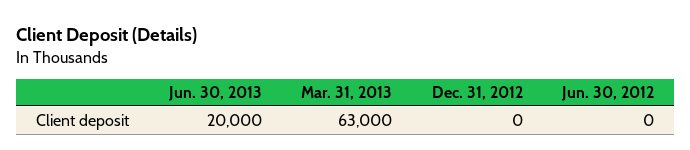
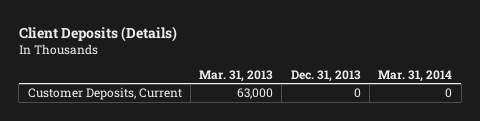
[16,26,198,46] Client Deposit (Details) -> [18,25,177,42] Client Deposits (Details)
[167,85,262,101] Jun. 30, 2013 -> none
[431,85,523,100] Dec. 31, 2012 -> none
[561,85,655,101] Jun. 30, 2012 -> none
none -> [290,69,361,82] Dec. 31, 2013
none -> [378,69,453,82] Mar. 31, 2014
[35,114,130,131] Client deposit -> [27,87,182,101] Customer Deposits, Current

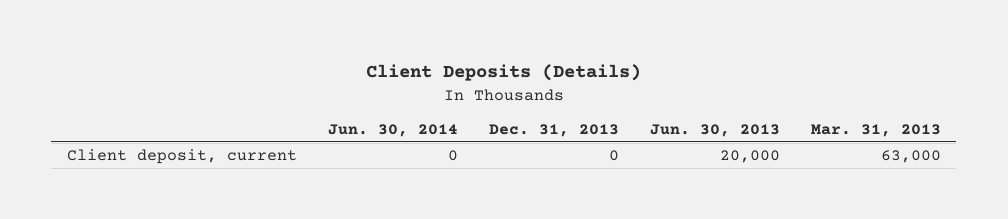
[378,69,453,82] Mar. 31, 2014 -> none
none -> [327,124,458,138] Jun. 30, 2014
none -> [649,124,780,138] Jun. 30, 2013
[27,87,182,101] Customer Deposits, Current -> [66,149,297,165] Client deposit, current

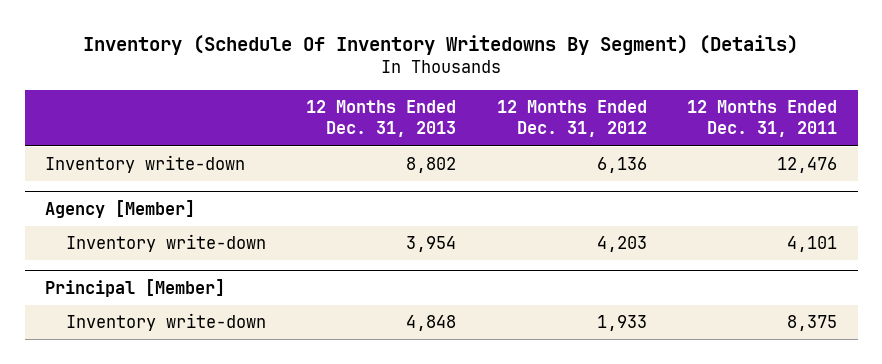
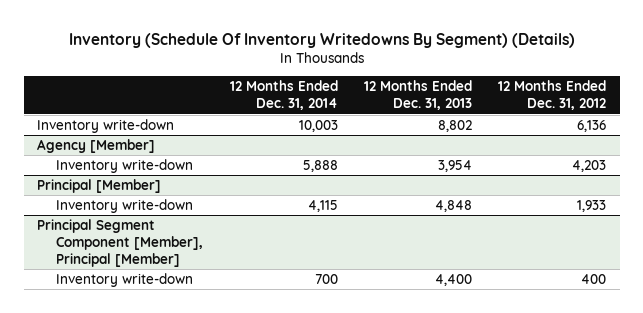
[687,99,838,138] 12 Months Ended Dec. 31, 2011 -> none
none -> [229,80,338,111] 12 Months Ended Dec. 31, 2014
none -> [36,218,204,267] Principal Segment Component [Member], Principal [Member]
none -> [56,272,194,287] Inventory write-down

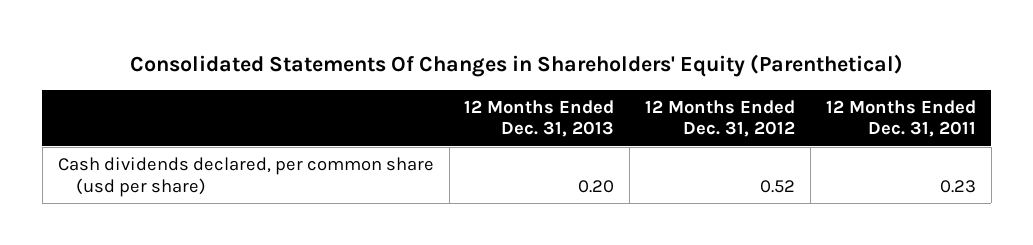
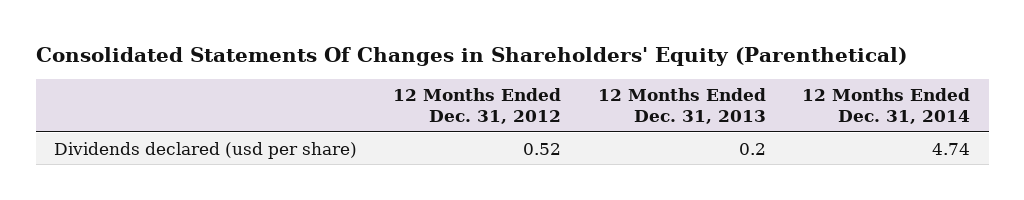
[825,99,976,138] 12 Months Ended Dec. 31, 2011 -> none
none -> [802,88,971,125] 12 Months Ended Dec. 31, 2014
[57,157,434,197] Cash dividends declared, per common share (usd per share) -> [53,141,357,159] Dividends declared (usd per share)
[578,179,615,193] 0.20 -> [738,142,766,155] 0.2

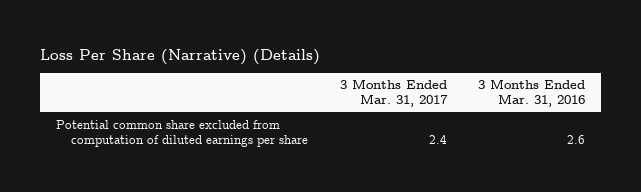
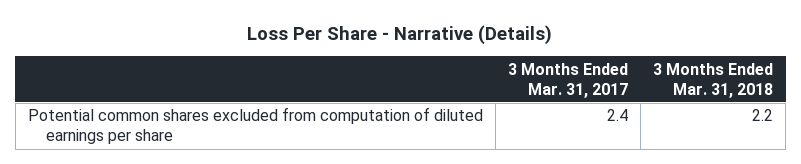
[40,48,321,65] Loss Per Share (Narrative) (Details) -> [247,25,553,46] Loss Per Share - Narrative (Details)
[478,79,586,108] 3 Months Ended Mar. 31, 2016 -> none
none -> [653,62,774,98] 3 Months Ended Mar. 31, 2018
[55,120,309,148] Potential common share excluded from computation of diluted earnings per share -> [27,107,483,145] Potential common shares excluded from computation of diluted earnings per share

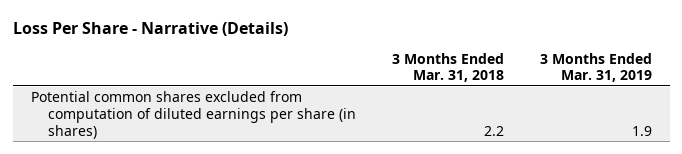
[507,62,628,98] 3 Months Ended Mar. 31, 2017 -> none
none -> [539,52,652,83] 3 Months Ended Mar. 31, 2019
[27,107,483,145] Potential common shares excluded from computation of diluted earnings per share -> [30,91,357,139] Potential common shares excluded from computation of diluted earnings per share (in shares)

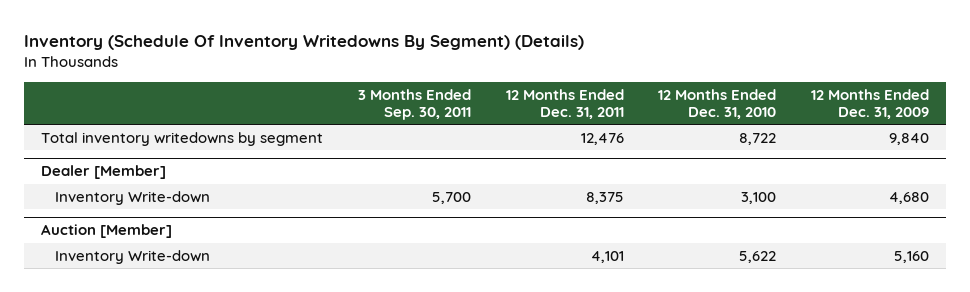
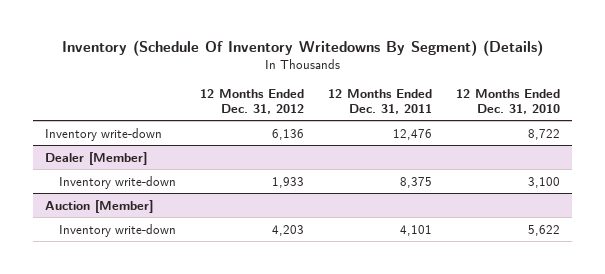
[358,88,472,120] 3 Months Ended Sep. 30, 2011 -> none
[810,88,929,119] 12 Months Ended Dec. 31, 2009 -> none
none -> [200,89,305,114] 12 Months Ended Dec. 31, 2012
[41,131,324,146] Total inventory writedowns by segment -> [44,127,162,141] Inventory write-down
[54,190,210,205] Inventory Write-down -> [59,175,177,189] Inventory write-down
[54,249,210,264] Inventory Write-down -> [59,223,177,237] Inventory write-down

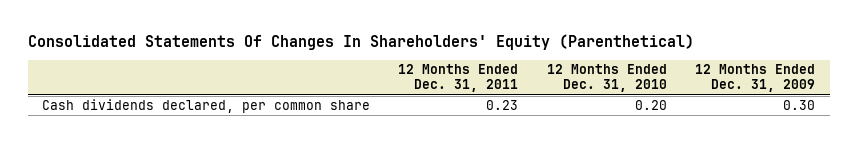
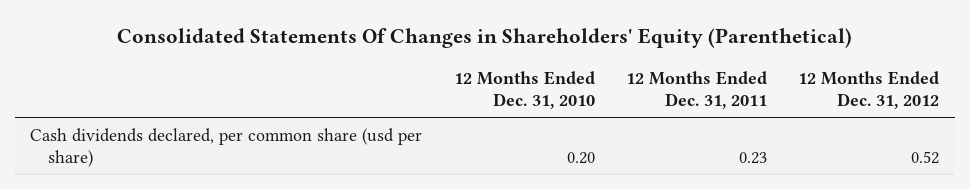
[27,34,694,51] Consolidated Statements Of Changes In Shareholders' Equity (Parenthetical) -> [116,27,852,48] Consolidated Statements Of Changes in Shareholders' Equity (Parenthetical)
[695,63,816,93] 12 Months Ended Dec. 31, 2009 -> none
none -> [798,71,940,109] 12 Months Ended Dec. 31, 2012
[41,99,370,114] Cash dividends declared, per common share -> [30,128,423,167] Cash dividends declared, per common share (usd per share)

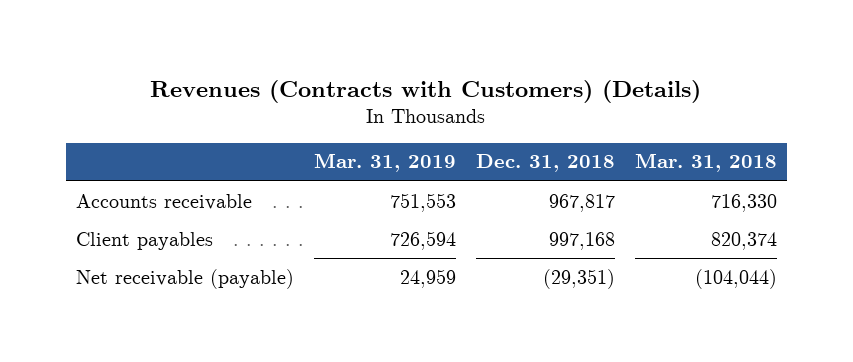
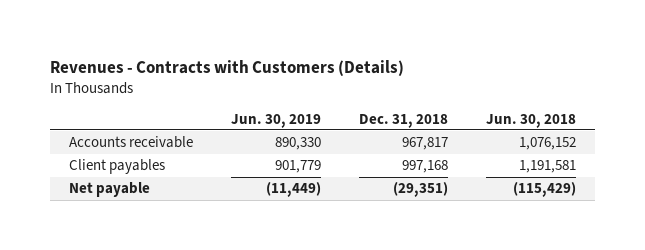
[150,79,702,103] Revenues (Contracts with Customers) (Details) -> [49,59,404,76] Revenues - Contracts with Customers (Details)
[313,153,456,173] Mar. 31, 2019 -> none
[634,153,777,173] Mar. 31, 2018 -> none
none -> [230,113,321,128] Jun. 30, 2019
none -> [486,113,577,128] Jun. 30, 2018
[76,268,295,289] Net receivable (payable) -> [68,182,150,198] Net payable

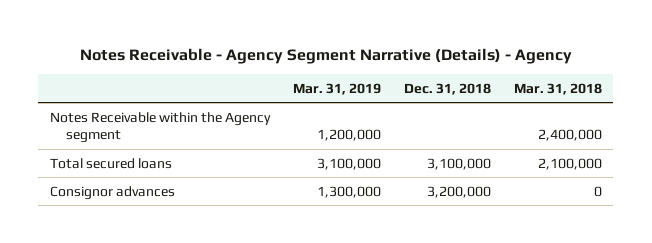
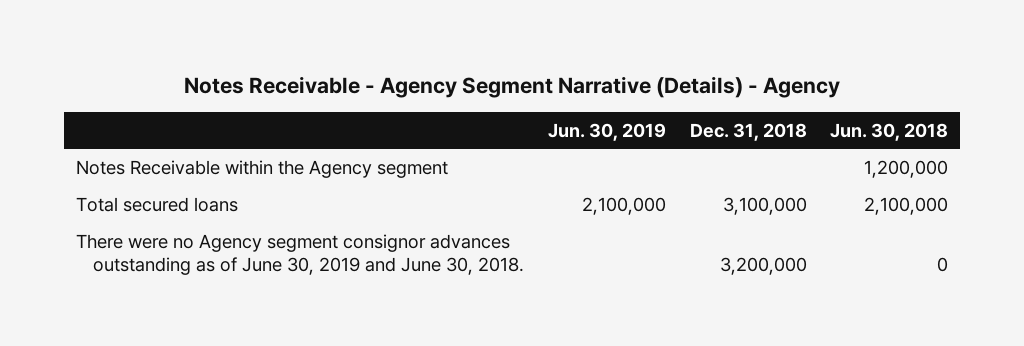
[292,82,381,95] Mar. 31, 2019 -> none
[513,82,602,95] Mar. 31, 2018 -> none
none -> [548,122,667,141] Jun. 30, 2019
none -> [830,122,949,141] Jun. 30, 2018
[49,185,175,200] Consignor advances -> [75,233,525,275] There were no Agency segment consignor advances outstanding as of June 30, 2019 and June 30, 2018.

